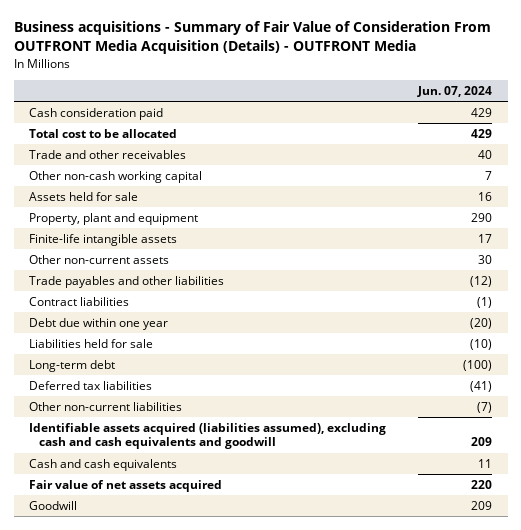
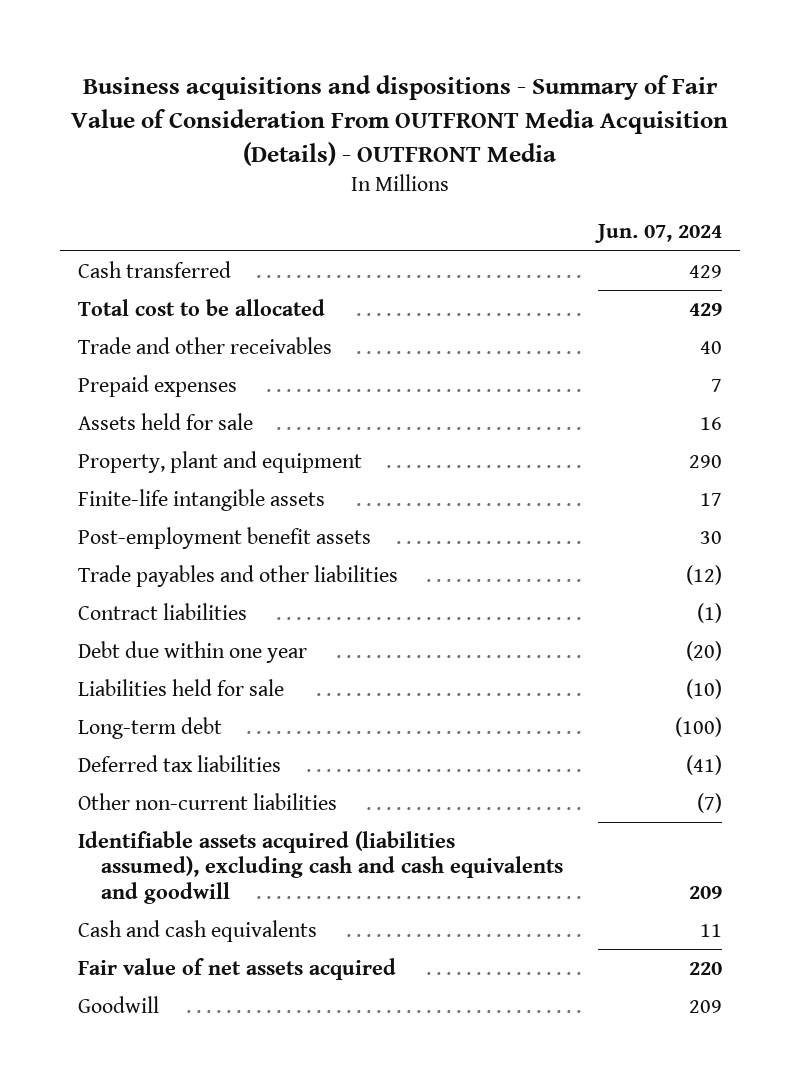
[13,21,491,55] Business acquisitions - Summary of Fair Value of Consideration From OUTFRONT Media Acquisition (Details) - OUTFRONT Media -> [70,75,728,166] Business acquisitions and dispositions - Summary of Fair Value of Consideration From OUTFRONT Media Acquisition (Details) - OUTFRONT Media
[29,108,164,121] Cash consideration paid -> [77,260,231,278] Cash transferred
[29,171,203,184] Other non-cash working capital -> [77,374,237,397] Prepaid expenses
[29,255,170,265] Other non-current assets -> [77,526,371,549] Post-employment benefit assets

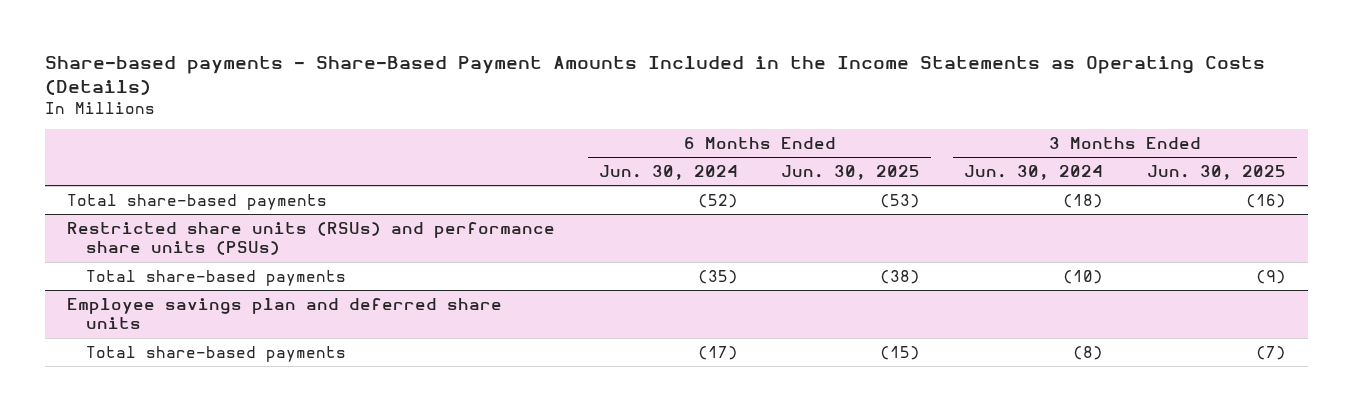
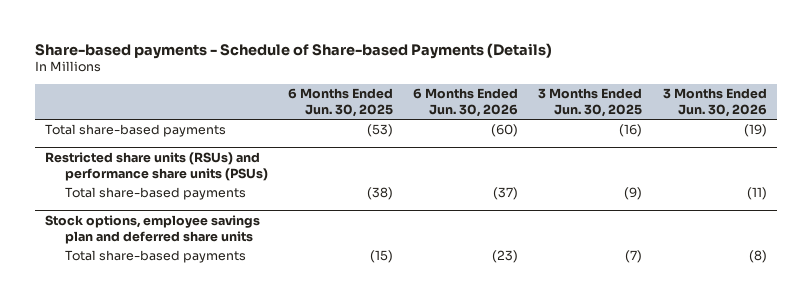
[45,55,1266,95] Share-based payments - Share-Based Payment Amounts Included in the Income Statements as Operating Costs (Details) -> [35,42,553,59] Share-based payments - Schedule of Share-based Payments (Details)
[598,165,738,181] Jun. 30, 2024 -> none
[964,165,1104,181] Jun. 30, 2024 -> none
none -> [413,88,519,117] 6 Months Ended Jun. 30, 2026
none -> [662,88,767,117] 3 Months Ended Jun. 30, 2026
[66,297,502,330] Employee savings plan and deferred share units -> [45,215,261,244] Stock options, employee savings plan and deferred share units

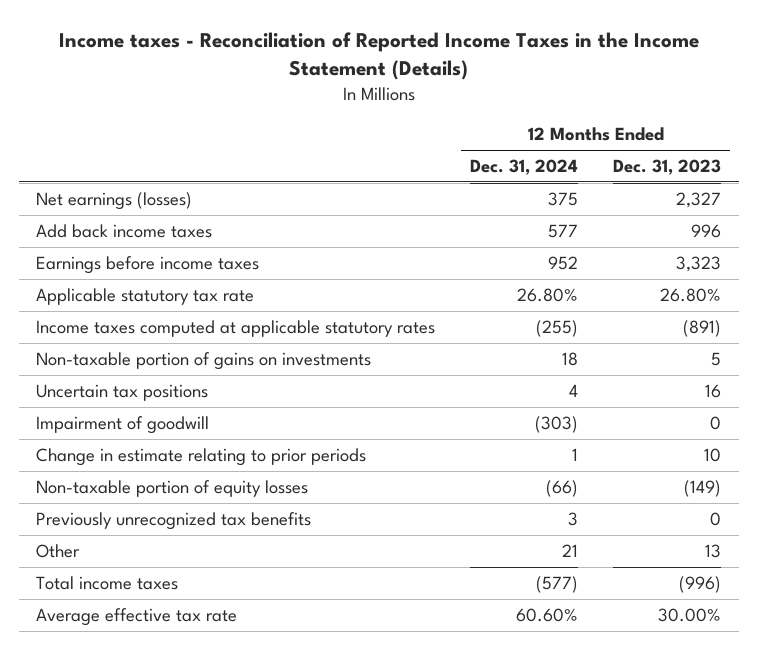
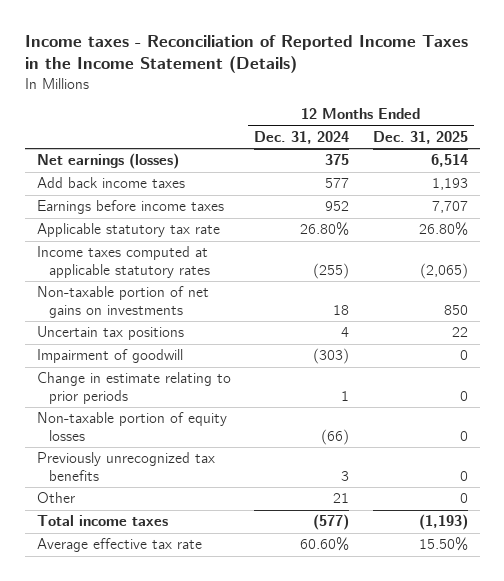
[613,158,722,175] Dec. 31, 2023 -> none
none -> [372,130,468,144] Dec. 31, 2025
[36,351,372,370] Non-taxable portion of gains on investments -> [36,286,209,318] Non-taxable portion of net gains on investments

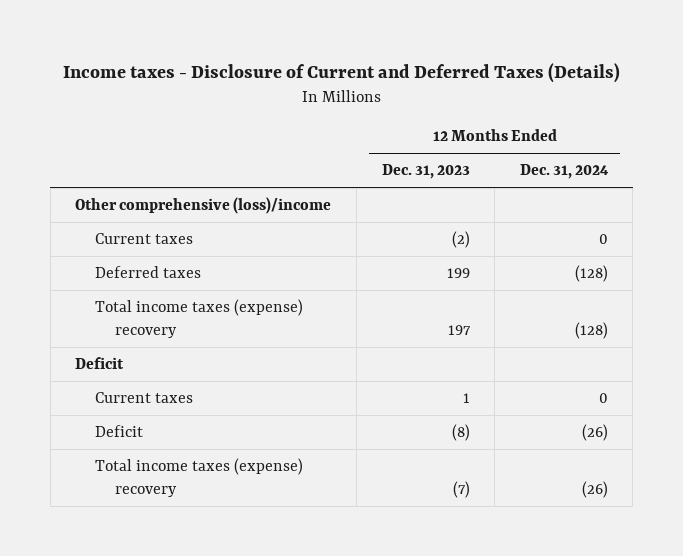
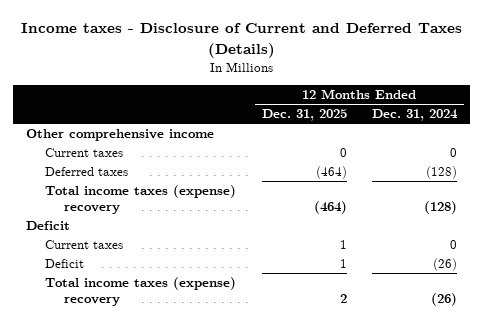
[381,164,470,180] Dec. 31, 2023 -> none
none -> [261,109,347,122] Dec. 31, 2025
[75,197,332,215] Other comprehensive (loss)/income -> [25,129,214,142] Other comprehensive income

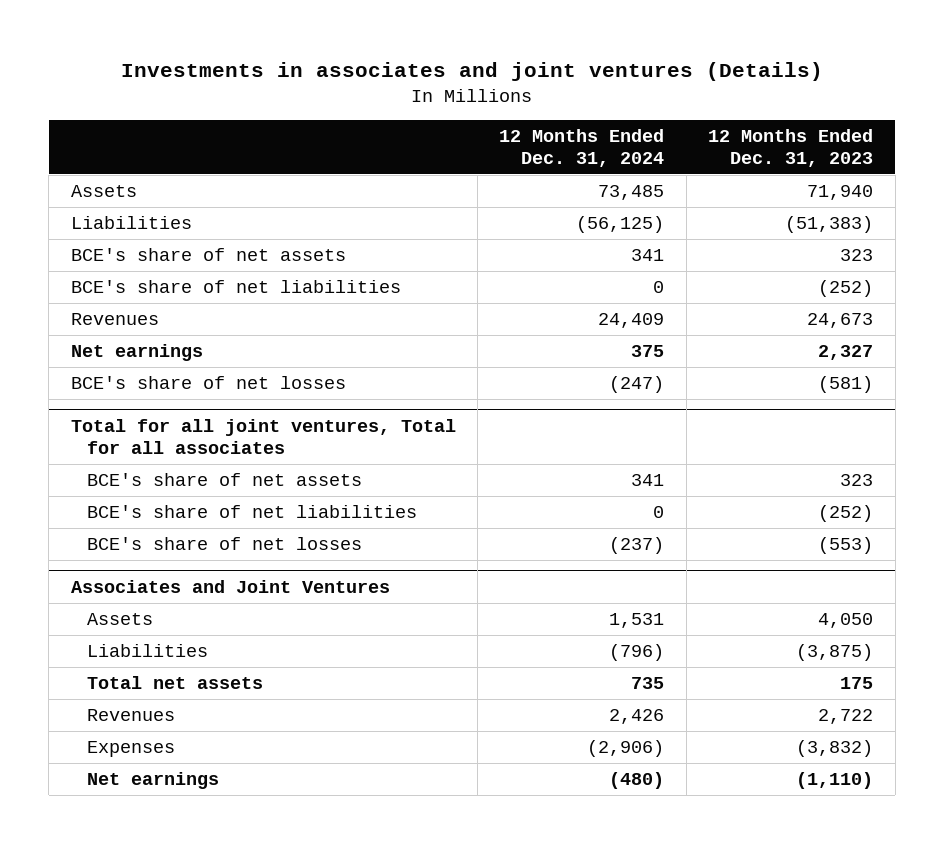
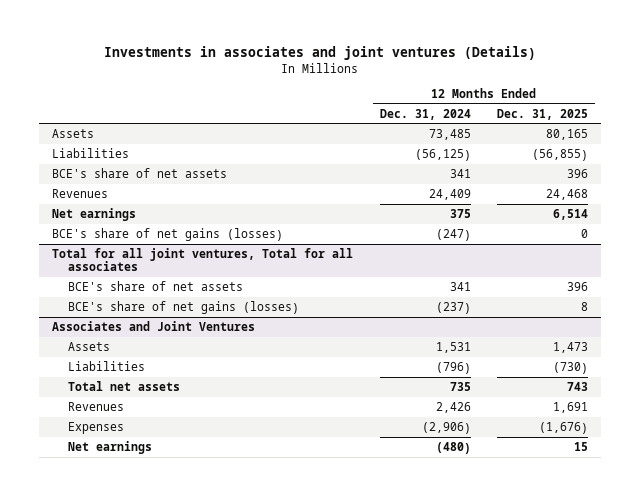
[708,128,874,167] 12 Months Ended Dec. 31, 2023 -> none
none -> [497,108,589,120] Dec. 31, 2025
[70,280,401,294] BCE's share of net liabilities -> none
[70,376,346,390] BCE's share of net losses -> [52,227,284,241] BCE's share of net gains (losses)
[86,505,417,519] BCE's share of net liabilities -> none
[86,537,362,551] BCE's share of net losses -> [68,300,300,314] BCE's share of net gains (losses)

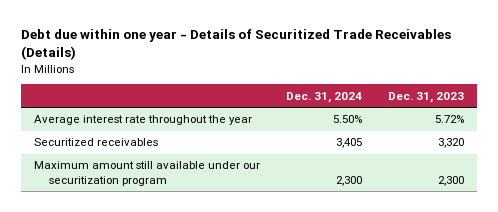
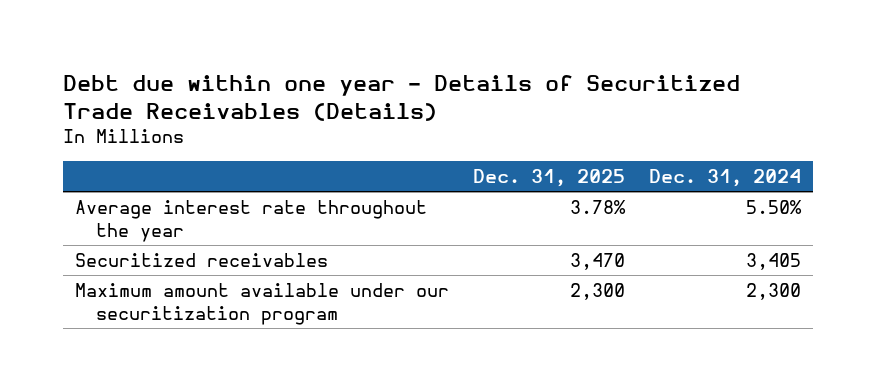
[388,91,465,103] Dec. 31, 2023 -> none
none -> [472,169,625,188] Dec. 31, 2025
[34,161,261,186] Maximum amount still available under our securitization program -> [74,282,449,326] Maximum amount available under our securitization program

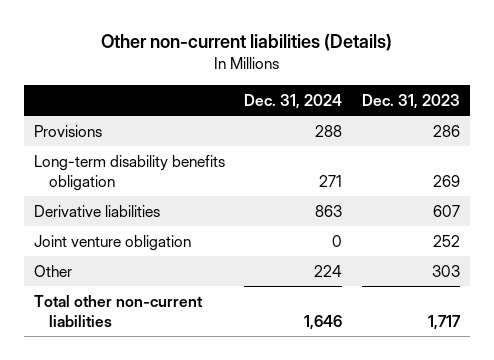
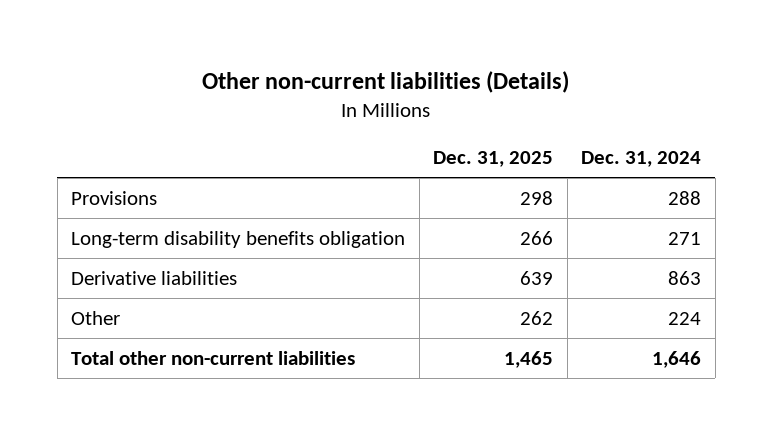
[362,93,461,109] Dec. 31, 2023 -> none
none -> [433,151,554,168] Dec. 31, 2025
[33,234,191,251] Joint venture obligation -> none

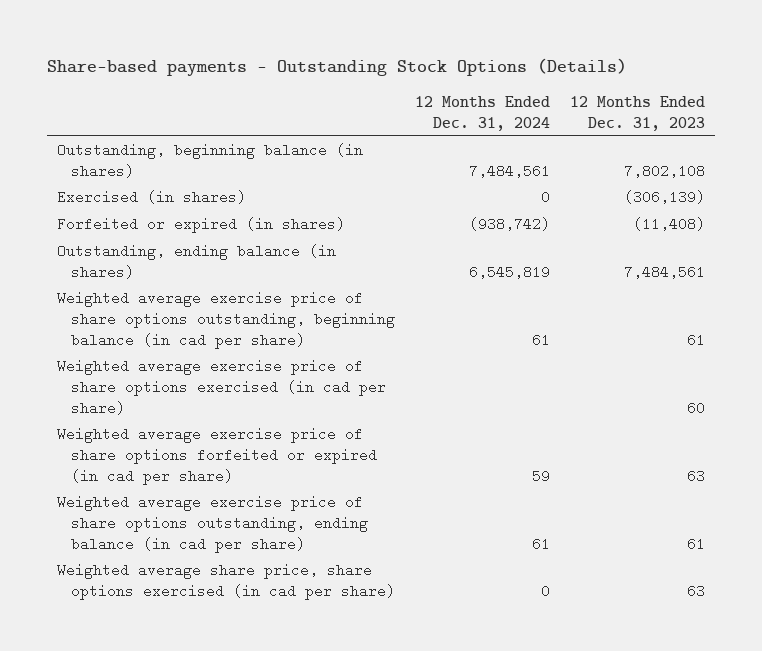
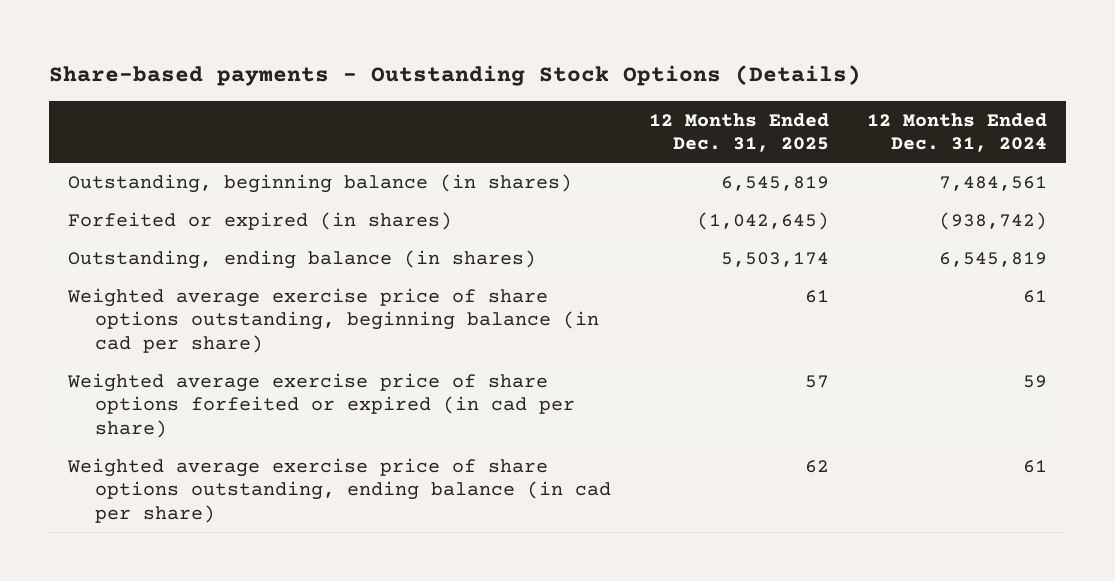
[569,95,705,131] 12 Months Ended Dec. 31, 2023 -> none
none -> [648,112,829,153] 12 Months Ended Dec. 31, 2025
[56,190,246,205] Exercised (in shares) -> none
[56,359,386,415] Weighted average exercise price of share options exercised (in cad per share) -> none
[56,563,395,601] Weighted average share price, share options exercised (in cad per share) -> none

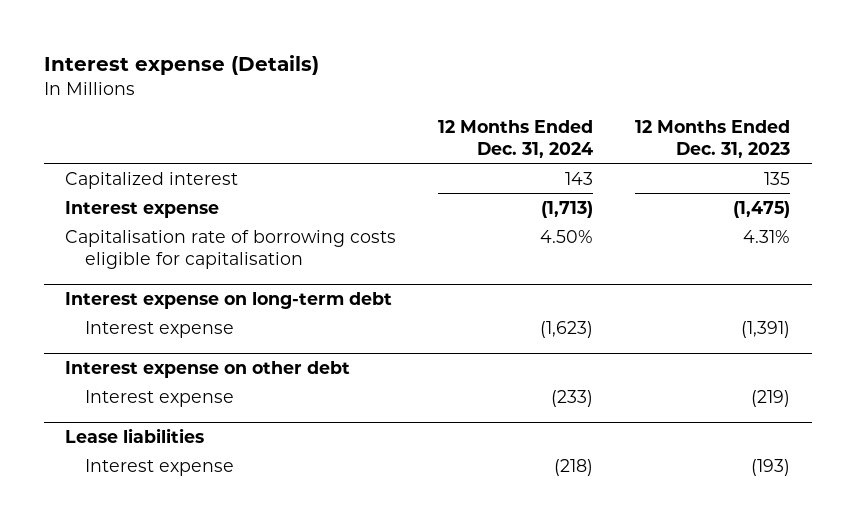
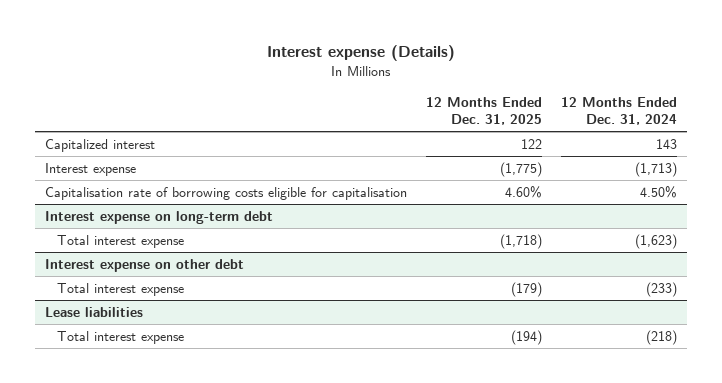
[635,120,791,159] 12 Months Ended Dec. 31, 2023 -> none
none -> [426,96,543,126] 12 Months Ended Dec. 31, 2025
[84,320,234,338] Interest expense -> [57,235,185,249] Total interest expense
[84,389,234,407] Interest expense -> [57,283,185,297] Total interest expense
[84,458,234,476] Interest expense -> [57,331,185,345] Total interest expense

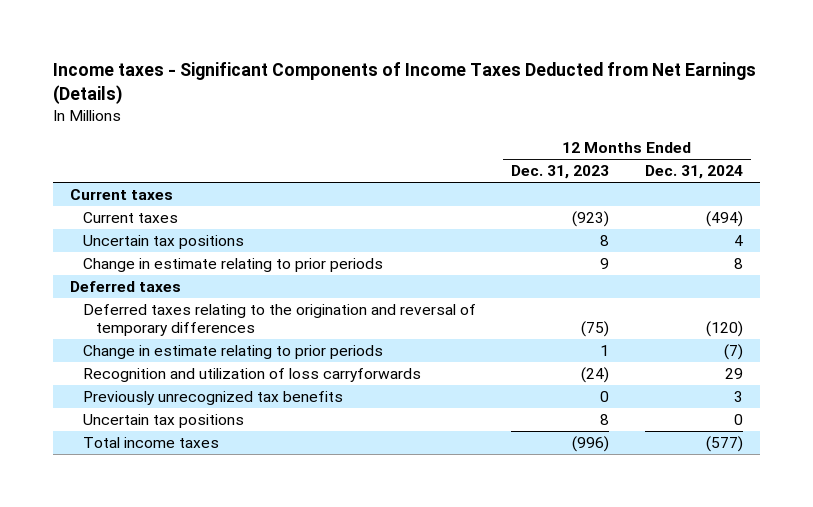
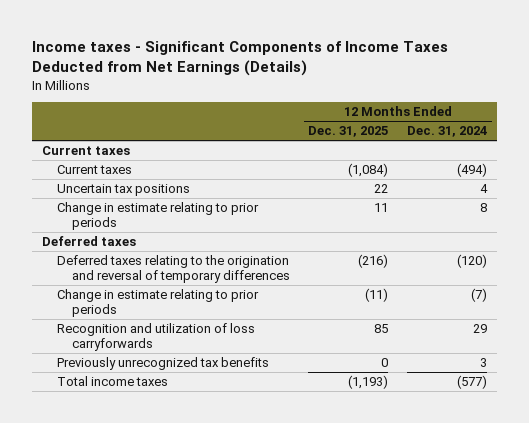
[511,165,610,180] Dec. 31, 2023 -> none
none -> [308,126,389,138] Dec. 31, 2025
[83,414,245,429] Uncertain tax positions -> none

